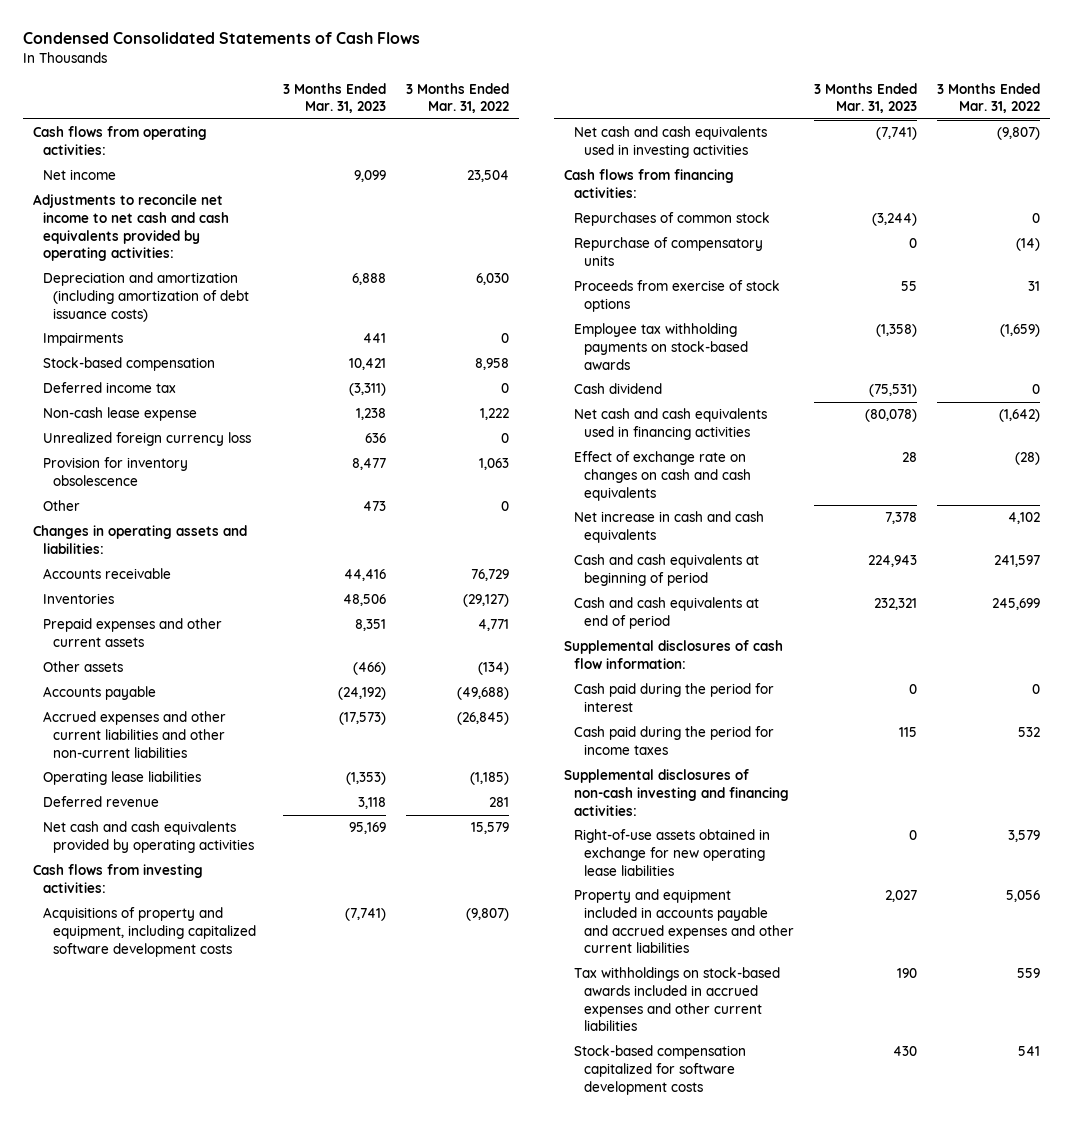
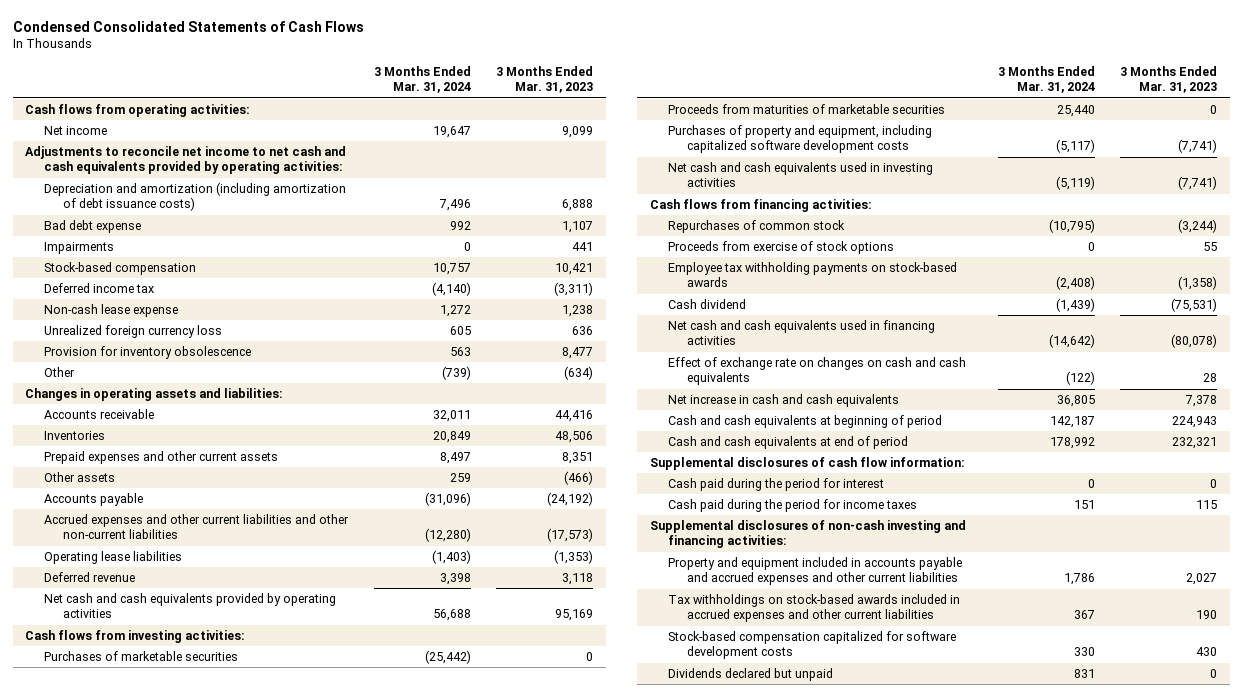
[406,82,510,114] 3 Months Ended Mar. 31, 2022 -> none
none -> [373,65,471,94] 3 Months Ended Mar. 31, 2024
none -> [44,220,142,234] Bad debt expense
[363,501,387,512] 473 -> [564,366,594,381] (634)
none -> [44,651,239,662] Purchases of marketable securities
none -> [668,104,946,115] Proceeds from maturities of marketable securities
[43,907,257,957] Acquisitions of property and equipment, including capitalized software development costs -> [668,125,933,154] Purchases of property and equipment, including capitalized software development costs
[573,237,763,267] Repurchase of compensatory units -> none
[573,829,770,876] Right-of-use assets obtained in exchange for new operating lease liabilities -> none
none -> [668,668,834,682] Dividends declared but unpaid

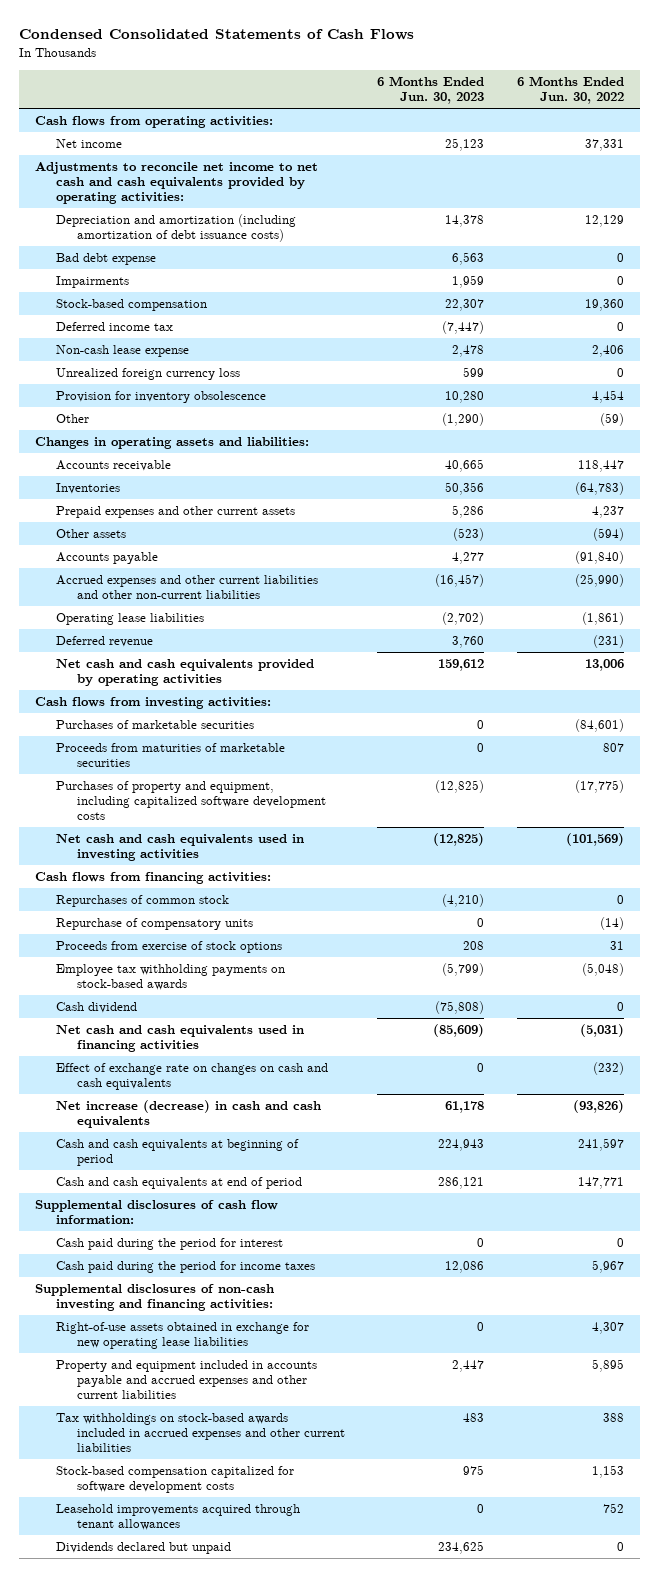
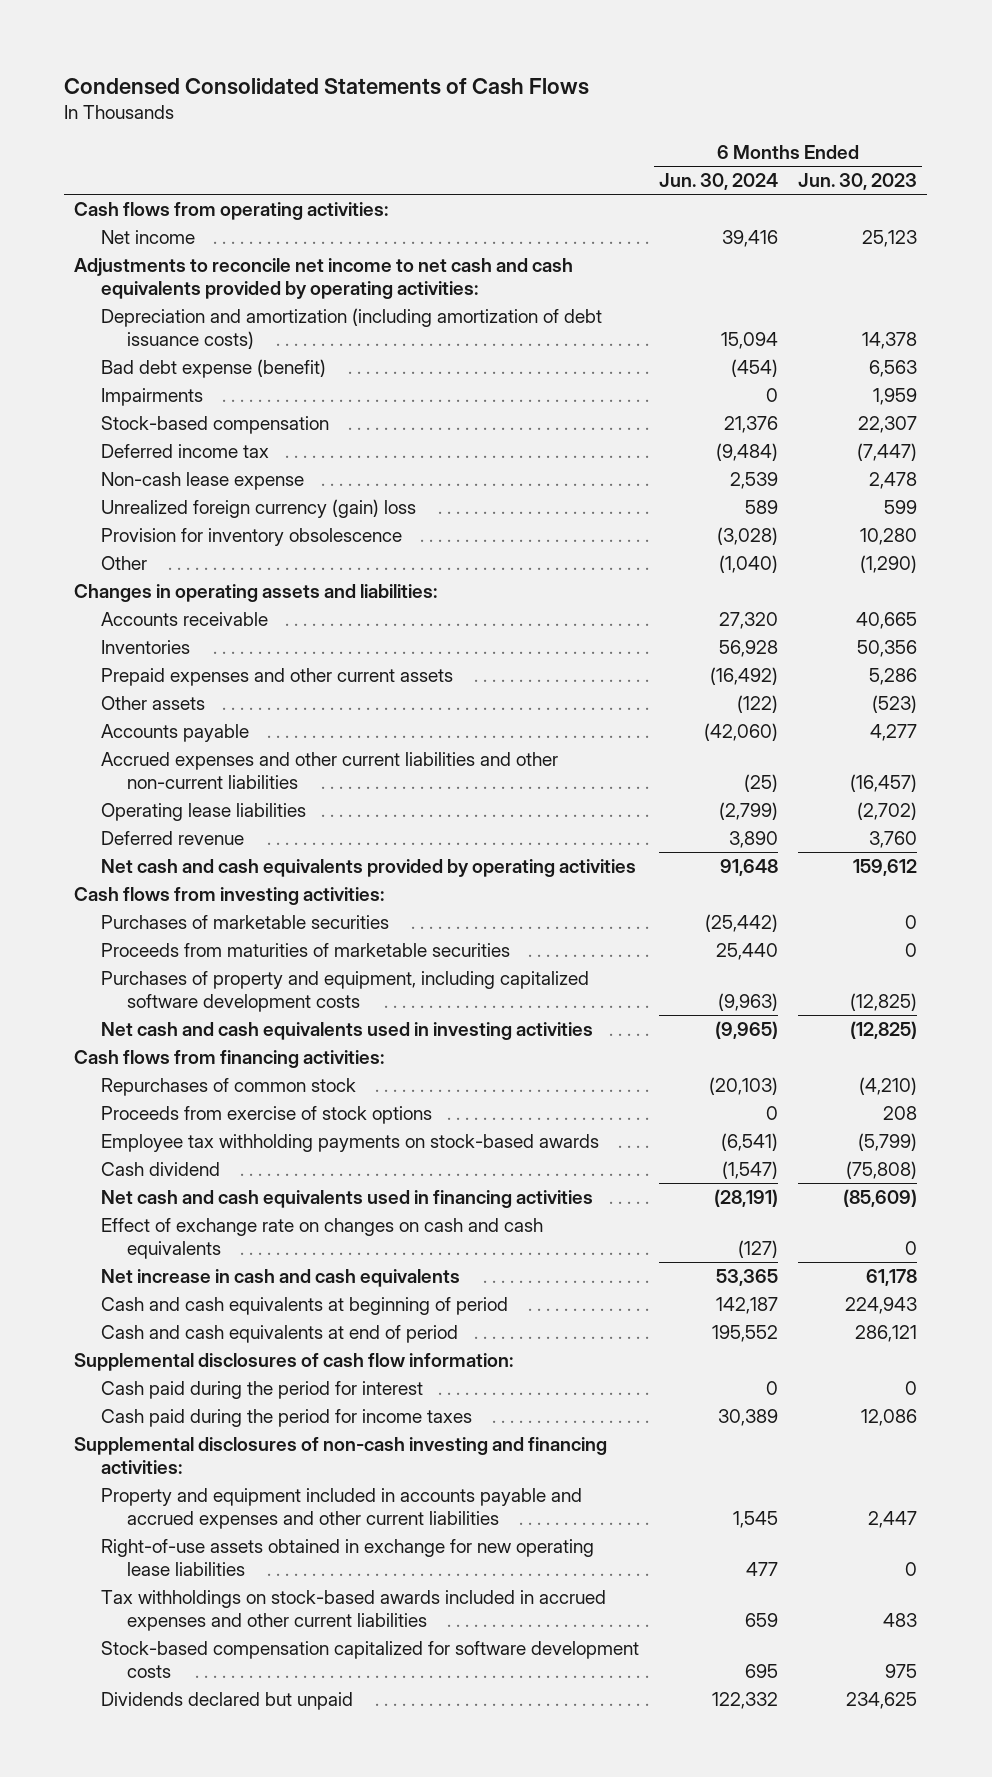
[516,76,624,105] 6 Months Ended Jun. 30, 2022 -> none
none -> [658,173,778,191] Jun. 30, 2024
[56,253,157,266] Bad debt expense -> [100,358,326,378] Bad debt expense (benefit)
[56,368,241,381] Unrealized foreign currency loss -> [100,498,416,518] Unrealized foreign currency (gain) loss
[56,918,254,931] Repurchase of compensatory units -> none
[56,1100,322,1129] Net increase (decrease) in cash and cash equivalents -> [100,1268,460,1287] Net increase in cash and cash equivalents
[56,1322,310,1350] Right-of-use assets obtained in exchange for new operating lease liabilities -> [100,1538,594,1576] Right-of-use assets obtained in exchange for new operating lease liabilities
[56,1504,301,1531] Leasehold improvements acquired through tenant allowances -> none

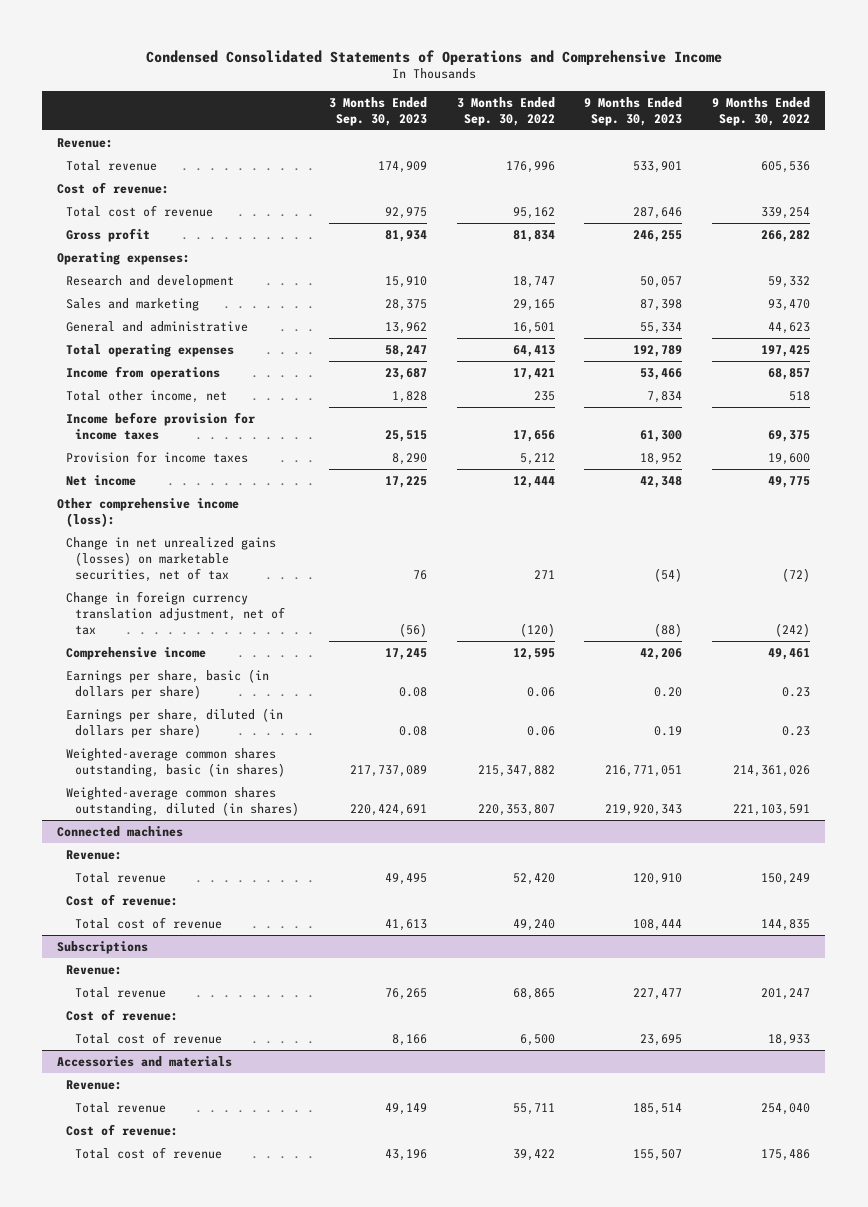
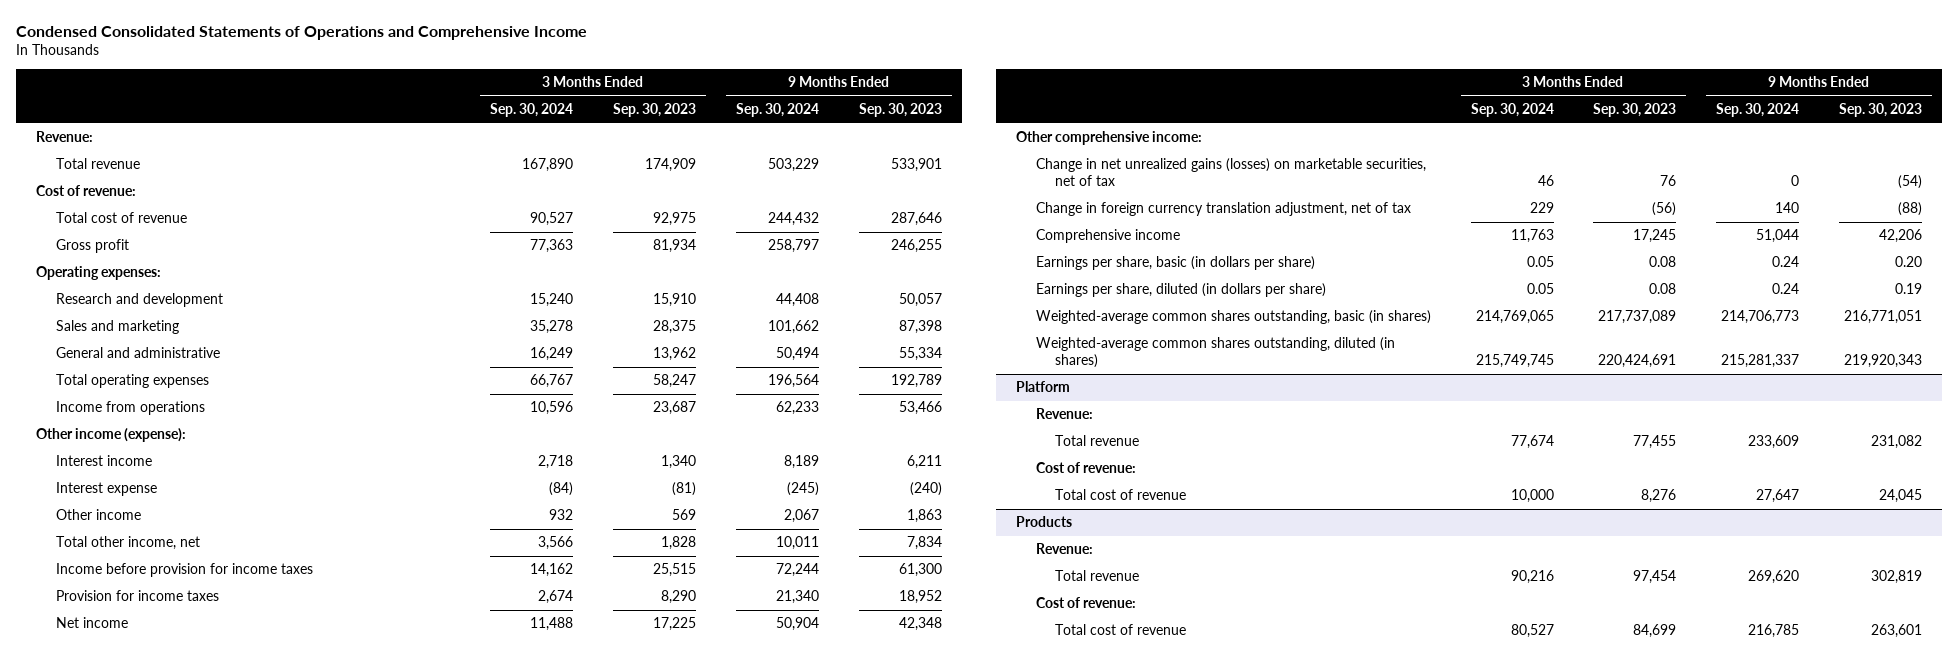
[456,96,555,126] 3 Months Ended Sep. 30, 2022 -> none
[712,96,811,126] 9 Months Ended Sep. 30, 2022 -> none
none -> [490,103,574,118] Sep. 30, 2024
none -> [736,103,820,118] Sep. 30, 2024
none -> [35,428,186,443] Other income (expense):
none -> [55,455,152,467] Interest income
none -> [55,482,157,497] Interest expense
none -> [55,509,141,521] Other income
[57,497,240,527] Other comprehensive income (loss): -> [1015,131,1202,146] Other comprehensive income:
[57,825,184,837] Connected machines -> none
[66,849,123,860] Revenue: -> none
[75,871,167,883] Total revenue -> none
[66,893,179,906] Cost of revenue: -> none
[75,916,223,929] Total cost of revenue -> none
[57,940,149,954] Subscriptions -> none
none -> [1015,381,1070,393] Platform
[384,987,427,1000] 76,265 -> [1633,435,1677,450] 77,455
[633,987,683,1000] 227,477 -> [1871,435,1923,450] 231,082
[57,1055,233,1067] Accessories and materials -> none
[391,1033,427,1046] 8,166 -> [1641,489,1677,504] 8,276
[640,1033,683,1046] 23,695 -> [1879,489,1923,504] 24,045
none -> [1015,516,1072,528] Products
[384,1102,427,1115] 49,149 -> [1633,570,1677,585] 97,454
[633,1102,683,1115] 185,514 -> [1871,570,1923,585] 302,819
[384,1148,427,1161] 43,196 -> [1633,624,1677,639] 84,699
[633,1148,683,1161] 155,507 -> [1871,624,1923,639] 263,601

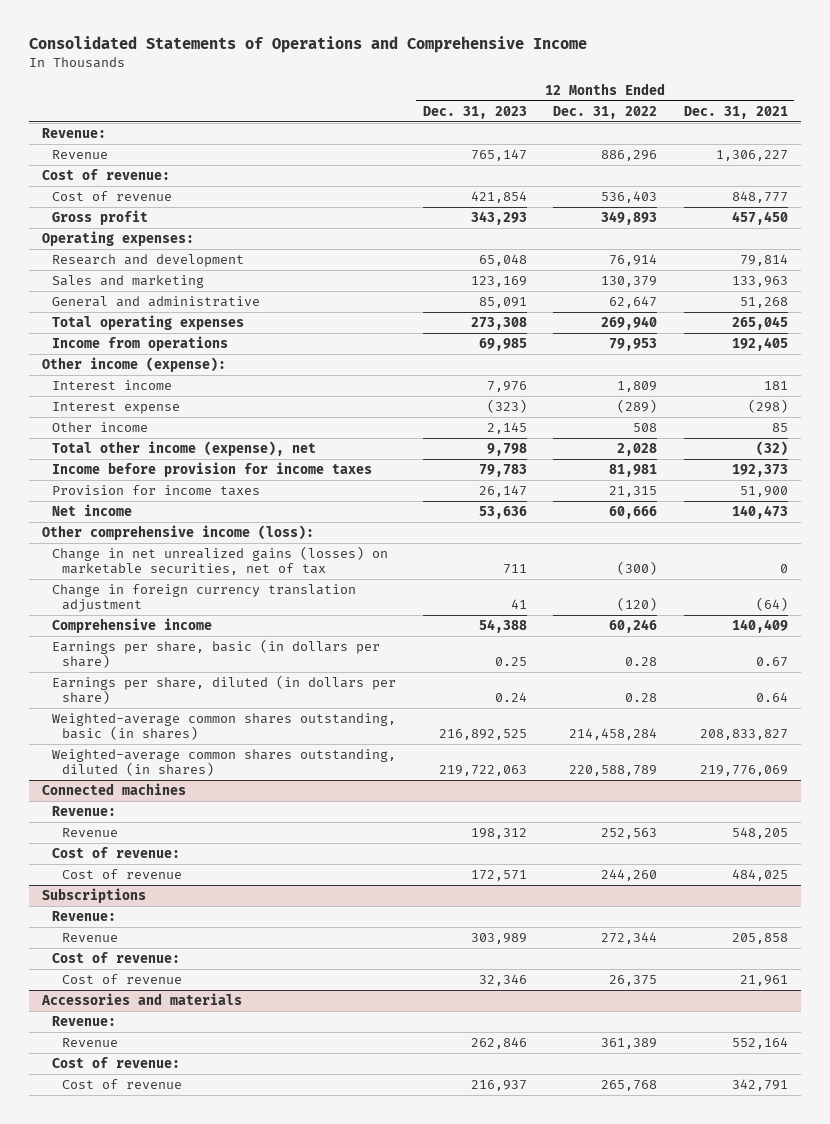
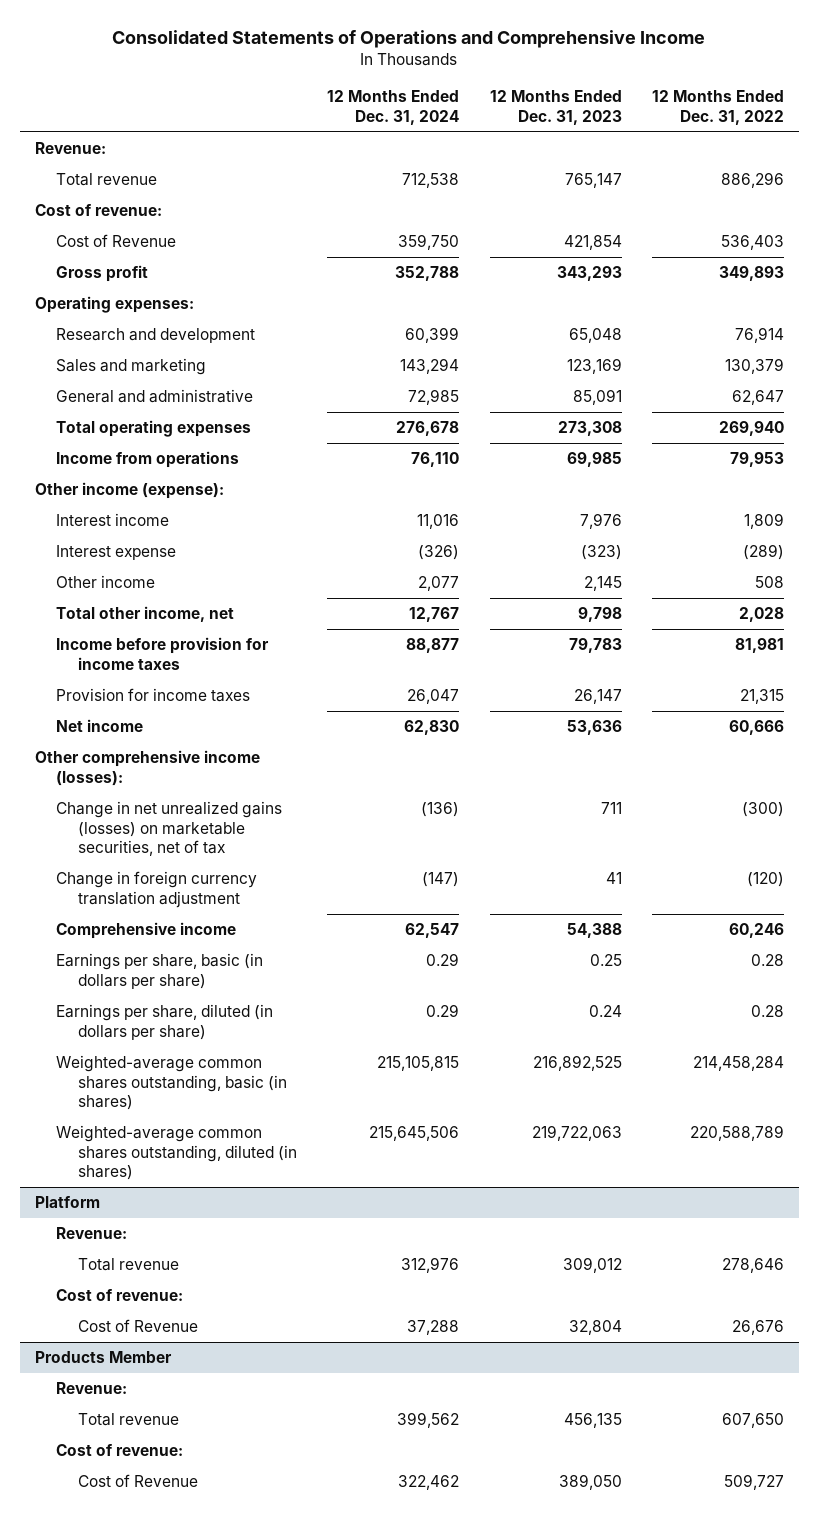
[683,105,788,119] Dec. 31, 2021 -> none
none -> [327,90,460,125] 12 Months Ended Dec. 31, 2024
[51,150,108,160] Revenue -> [56,173,158,187] Total revenue
[51,191,172,202] Cost of revenue -> [56,234,177,248] Cost of Revenue
[51,441,316,457] Total other income (expense), net -> [56,606,235,623] Total other income, net
[42,525,315,541] Other comprehensive income (loss): -> [35,750,261,786] Other comprehensive income (losses):
[42,783,187,796] Connected machines -> none
[51,806,116,817] Revenue: -> none
[61,828,118,838] Revenue -> none
[51,847,180,859] Cost of revenue: -> none
[61,869,182,880] Cost of revenue -> none
[42,888,147,904] Subscriptions -> none
none -> [35,1196,101,1209] Platform
[61,933,118,943] Revenue -> [77,1258,179,1272] Total revenue
[470,933,527,945] 303,989 -> [562,1257,622,1274] 309,012
[601,932,658,945] 272,344 -> [721,1258,784,1274] 278,646
[41,993,243,1006] Accessories and materials -> none
[61,974,182,985] Cost of revenue -> [77,1319,198,1333] Cost of Revenue
[478,974,527,987] 32,346 -> [568,1320,622,1336] 32,804
[609,975,658,987] 26,375 -> [731,1320,784,1336] 26,676
none -> [35,1351,173,1364] Products Member
[61,1038,118,1048] Revenue -> [77,1413,179,1427] Total revenue
[470,1037,527,1050] 262,846 -> [563,1413,622,1429] 456,135
[601,1038,658,1050] 361,389 -> [721,1413,784,1429] 607,650
[61,1079,182,1090] Cost of revenue -> [77,1474,198,1488] Cost of Revenue
[470,1080,527,1092] 216,937 -> [558,1474,622,1491] 389,050
[601,1080,658,1092] 265,768 -> [723,1474,784,1491] 509,727

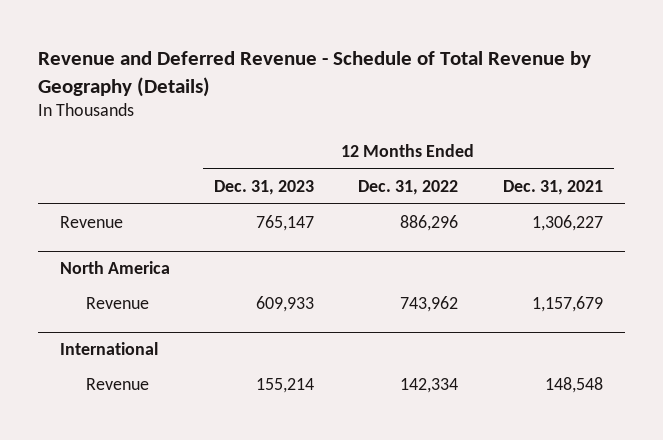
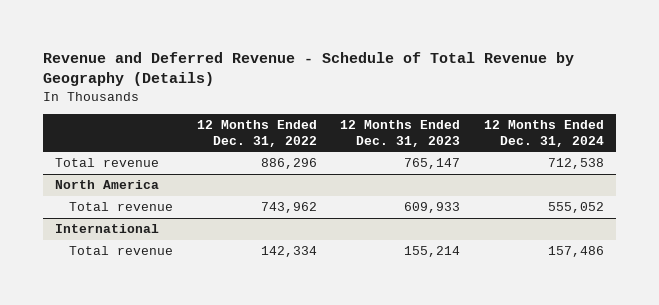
[502,179,603,195] Dec. 31, 2021 -> none
none -> [483,119,604,147] 12 Months Ended Dec. 31, 2024
[60,216,124,229] Revenue -> [55,158,160,168] Total revenue
[85,297,149,310] Revenue -> [68,202,173,212] Total revenue
[85,378,149,391] Revenue -> [68,246,173,256] Total revenue

